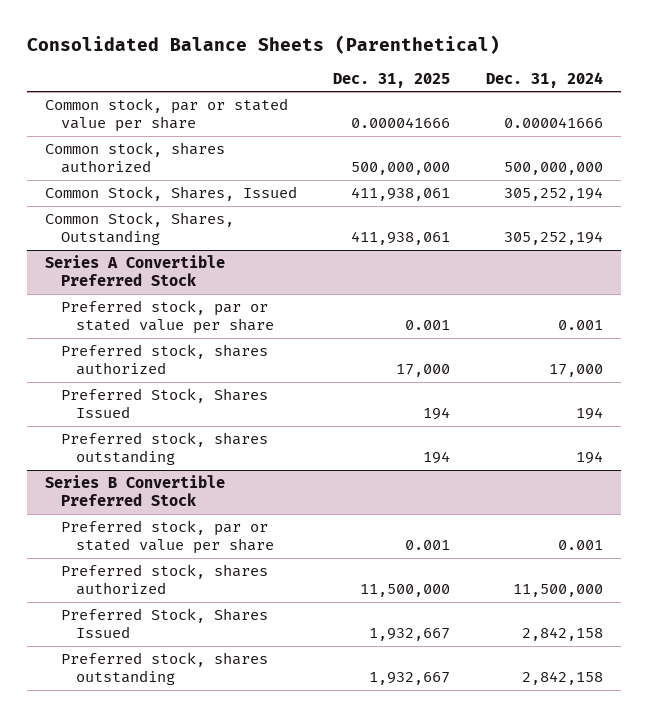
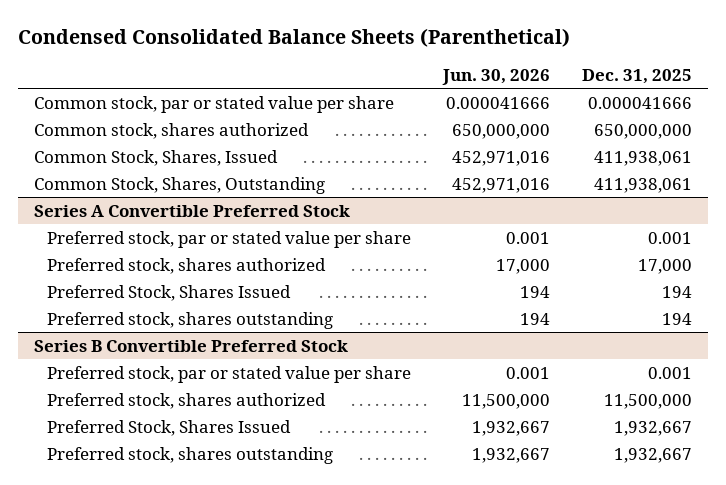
[27,34,501,54] Consolidated Balance Sheets (Parenthetical) -> [17,28,570,48] Condensed Consolidated Balance Sheets (Parenthetical)
[486,71,604,88] Dec. 31, 2024 -> none
none -> [442,68,551,85] Jun. 30, 2026
[351,162,451,176] 500,000,000 -> [594,123,693,139] 650,000,000

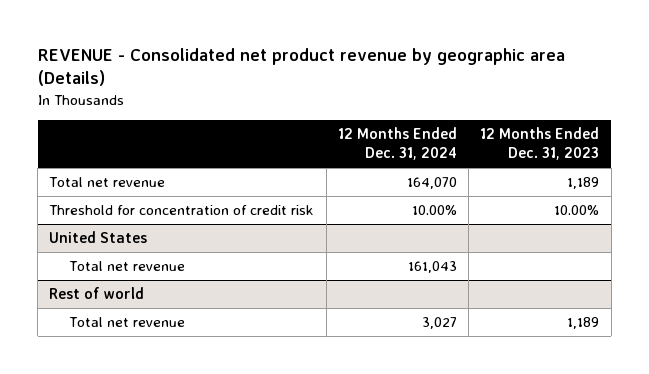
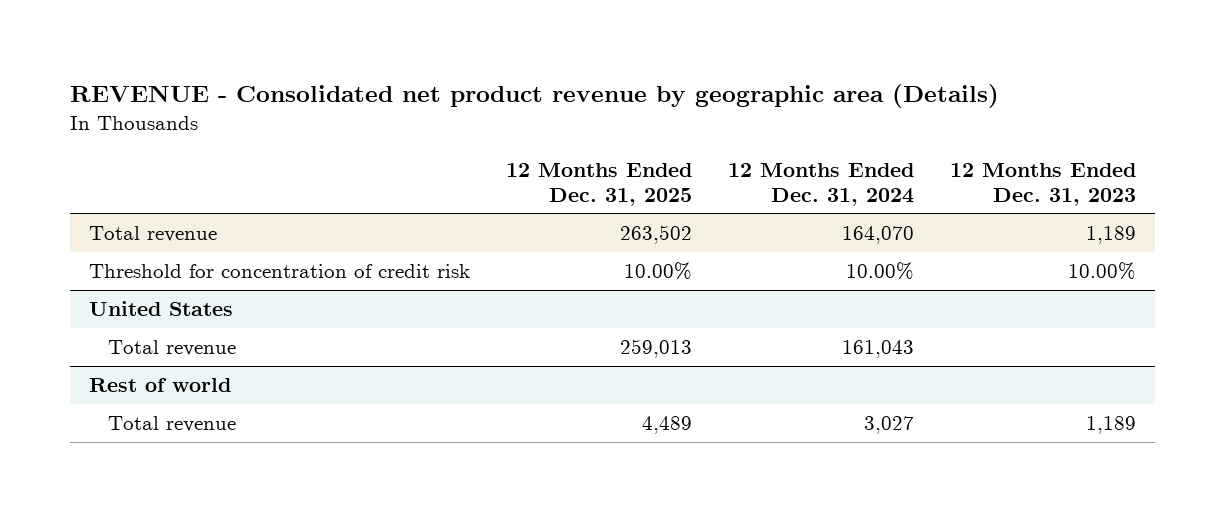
none -> [505,162,692,206] 12 Months Ended Dec. 31, 2025
[49,177,166,188] Total net revenue -> [88,226,217,243] Total revenue
[68,261,185,272] Total net revenue -> [107,340,236,357] Total revenue
[68,317,185,328] Total net revenue -> [107,416,236,433] Total revenue

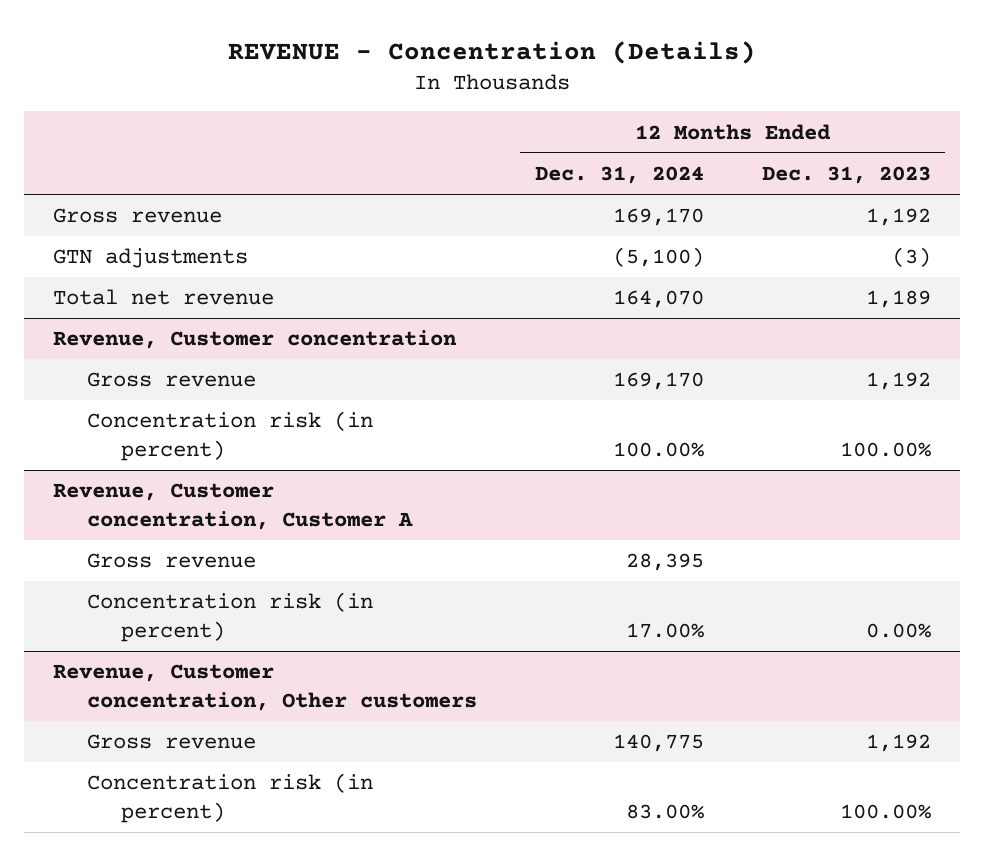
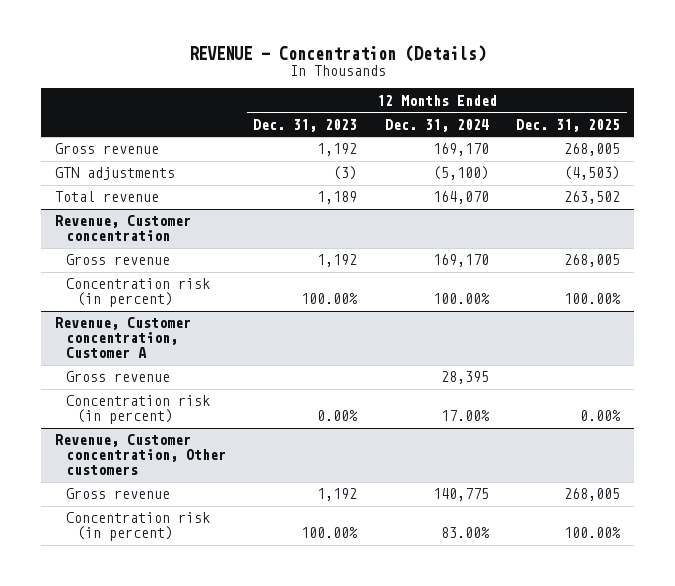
none -> [516,118,621,132] Dec. 31, 2025
[52,289,274,306] Total net revenue -> [54,191,159,203] Total revenue

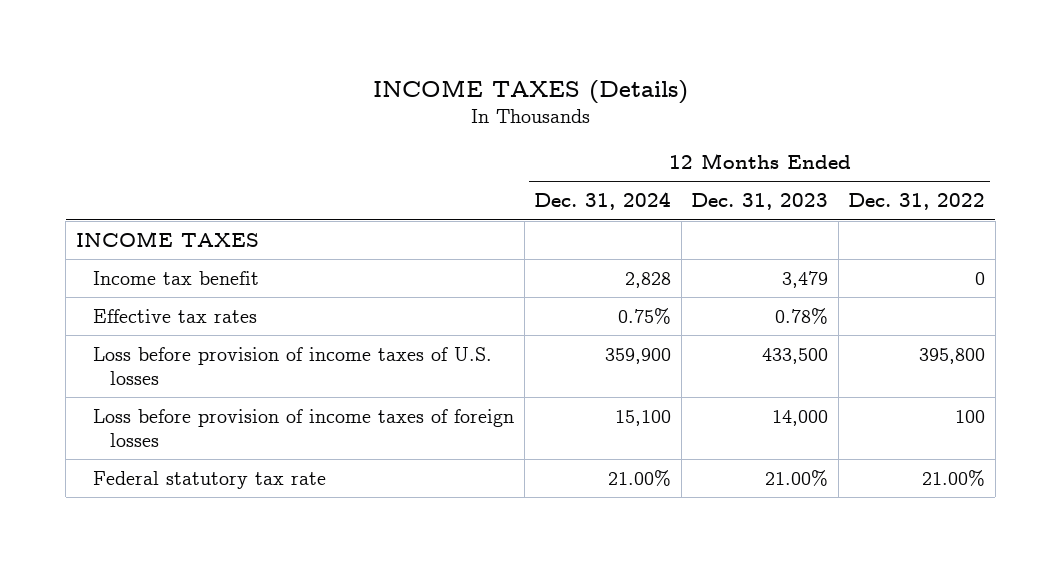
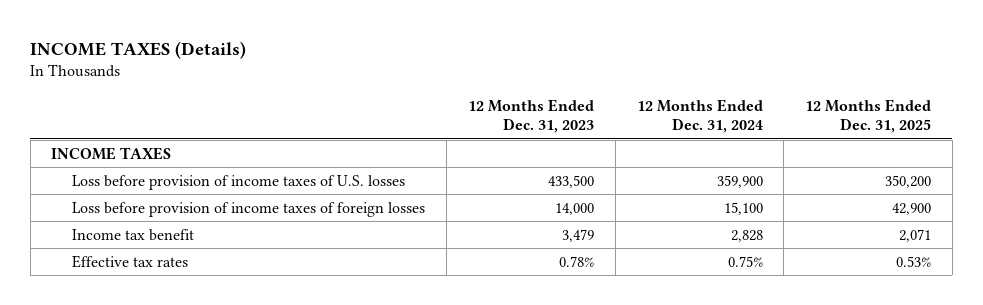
[848,193,986,211] Dec. 31, 2022 -> none
none -> [805,98,932,134] 12 Months Ended Dec. 31, 2025
[93,470,327,489] Federal statutory tax rate -> none
[93,270,260,285] Income tax benefit -> [72,228,195,241] Income tax benefit
[93,308,258,323] Effective tax rates -> [72,254,189,268] Effective tax rates

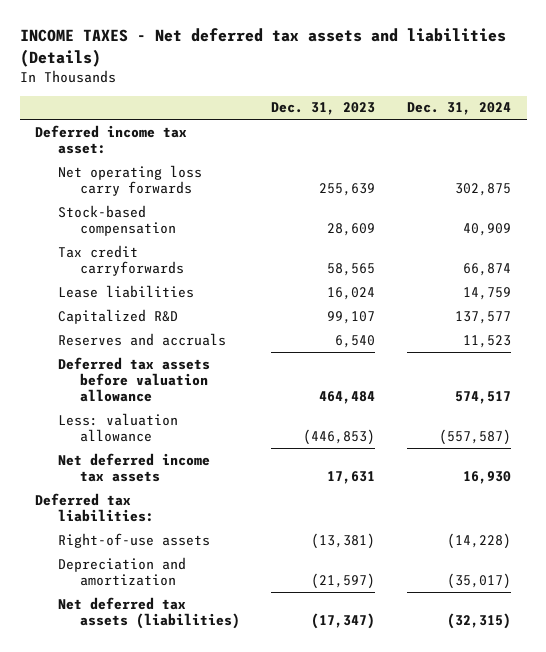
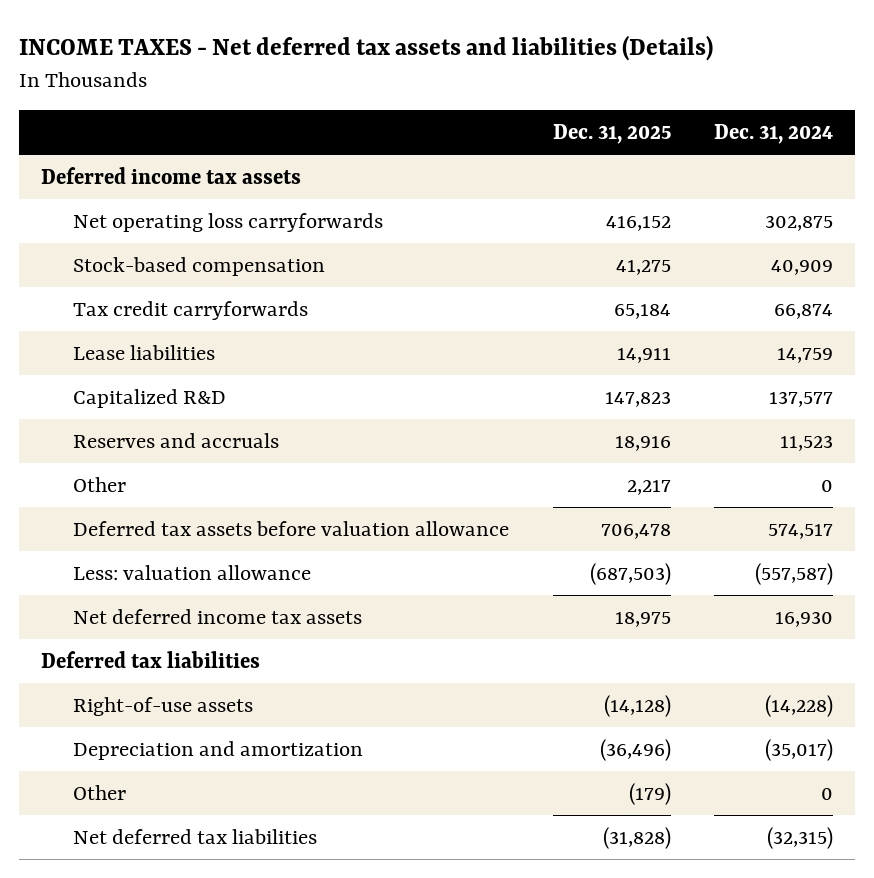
[271,102,376,116] Dec. 31, 2023 -> none
none -> [552,124,671,145] Dec. 31, 2025
[35,124,188,154] Deferred income tax asset: -> [40,166,301,184] Deferred income tax assets
[57,164,202,196] Net operating loss carry forwards -> [73,212,384,232] Net operating loss carryforwards
none -> [73,476,127,492] Other
[35,492,154,522] Deferred tax liabilities: -> [40,650,260,668] Deferred tax liabilities
none -> [73,784,127,800] Other
[57,596,240,629] Net deferred tax assets (liabilities) -> [73,828,318,844] Net deferred tax liabilities

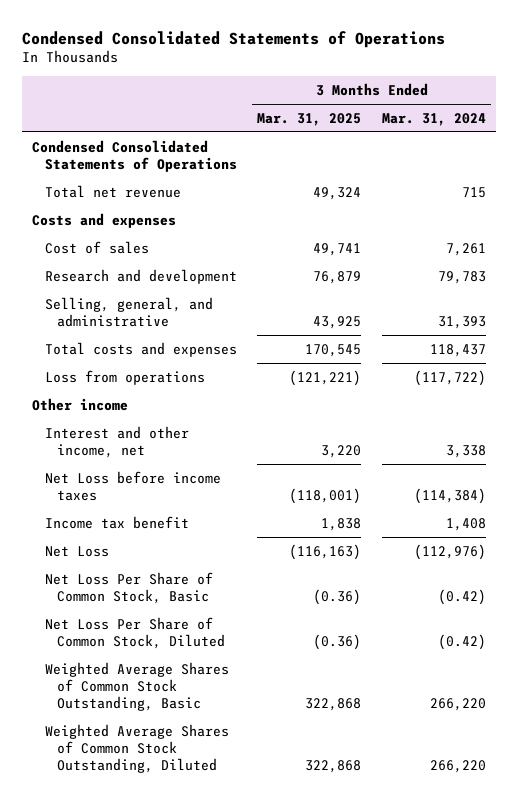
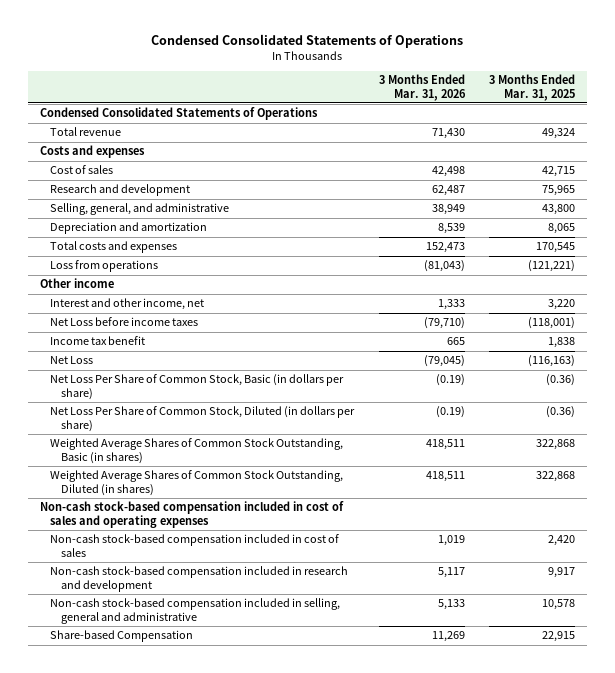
[381,112,486,126] Mar. 31, 2024 -> none
none -> [378,73,466,101] 3 Months Ended Mar. 31, 2026
[44,184,181,198] Total net revenue -> [50,127,122,137] Total revenue
[313,242,362,256] 49,741 -> [542,166,576,178] 42,715
[313,270,362,284] 76,879 -> [542,185,576,197] 75,965
[313,315,362,329] 43,925 -> [542,204,576,216] 43,800
none -> [50,222,208,235] Depreciation and amortization
[44,571,213,604] Net Loss Per Share of Common Stock, Basic -> [50,374,345,401] Net Loss Per Share of Common Stock, Basic (in dollars per share)
[44,616,225,649] Net Loss Per Share of Common Stock, Diluted -> [50,406,356,433] Net Loss Per Share of Common Stock, Diluted (in dollars per share)
[44,661,229,711] Weighted Average Shares of Common Stock Outstanding, Basic -> [50,438,344,465] Weighted Average Shares of Common Stock Outstanding, Basic (in shares)
[44,723,229,773] Weighted Average Shares of Common Stock Outstanding, Diluted -> [50,470,344,497] Weighted Average Shares of Common Stock Outstanding, Diluted (in shares)
none -> [39,501,344,529] Non-cash stock-based compensation included in cost of sales and operating expenses
none -> [50,534,340,558] Non-cash stock-based compensation included in cost of sales
none -> [50,566,349,593] Non-cash stock-based compensation included in research and development
none -> [50,598,341,625] Non-cash stock-based compensation included in selling, general and administrative
none -> [50,630,194,643] Share-based Compensation

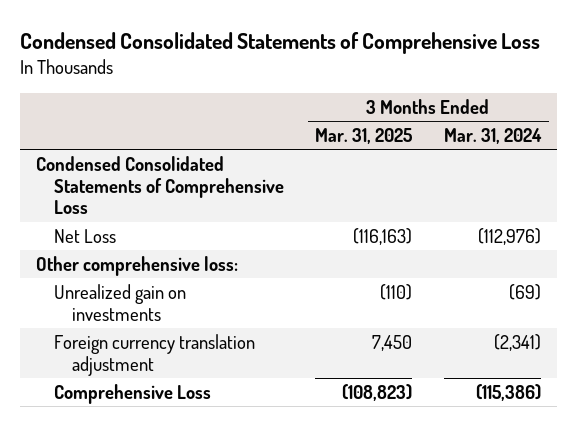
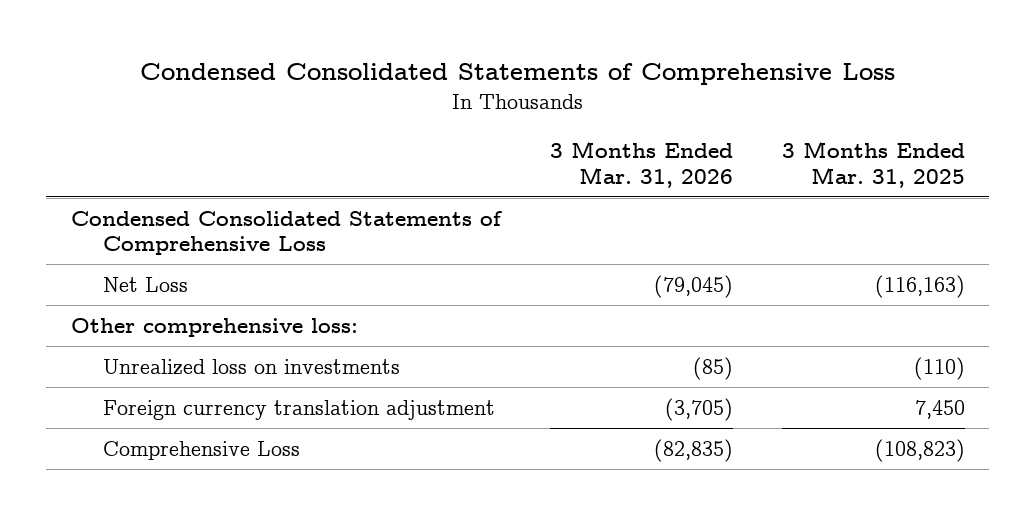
[443,127,542,144] Mar. 31, 2024 -> none
none -> [549,141,733,188] 3 Months Ended Mar. 31, 2026
[53,283,186,321] Unrealized gain on investments -> [103,358,401,375] Unrealized loss on investments

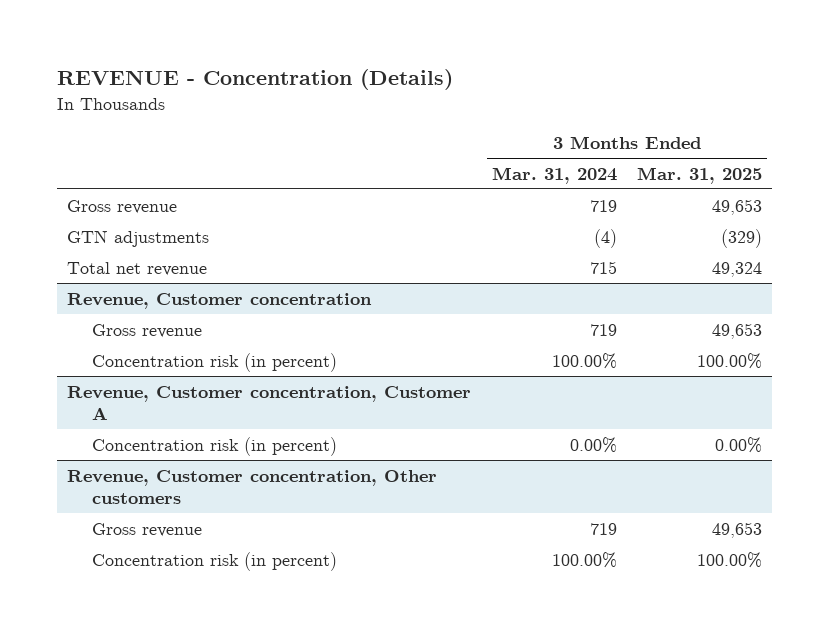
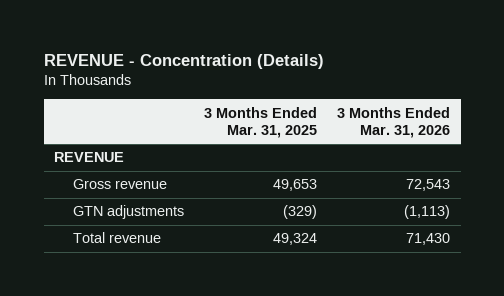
[491,166,617,184] Mar. 31, 2024 -> none
none -> [337,106,451,138] 3 Months Ended Mar. 31, 2026
none -> [53,152,124,163] REVENUE
[67,292,373,309] Revenue, Customer concentration -> none
[91,323,202,338] Gross revenue -> none
[91,352,337,372] Concentration risk (in percent) -> none
[67,385,472,421] Revenue, Customer concentration, Customer A -> none
[91,436,337,456] Concentration risk (in percent) -> none
[67,469,438,505] Revenue, Customer concentration, Other customers -> none
[91,522,202,537] Gross revenue -> none
[91,551,337,571] Concentration risk (in percent) -> none
[67,261,208,276] Total net revenue -> [73,232,162,244] Total revenue

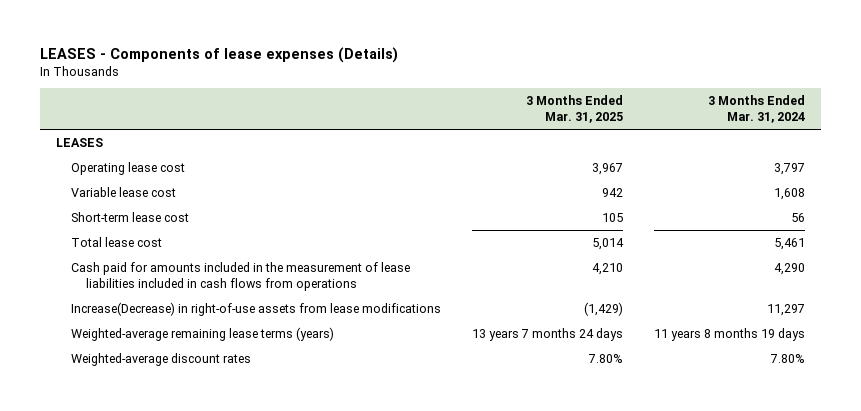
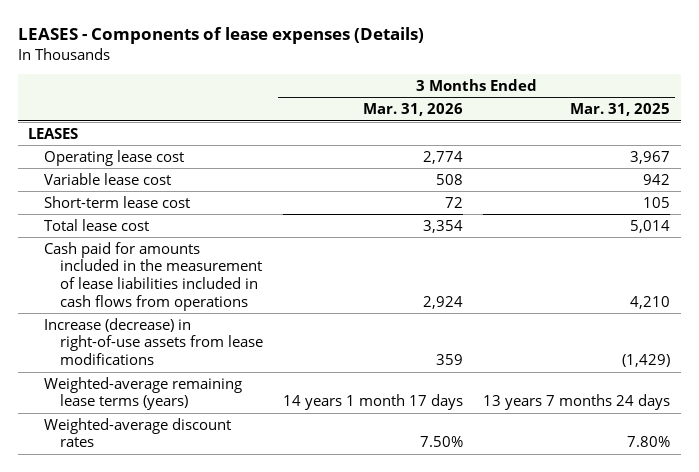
[708,95,806,124] 3 Months Ended Mar. 31, 2024 -> none
none -> [363,103,464,117] Mar. 31, 2026
[70,301,441,316] Increase(Decrease) in right-of-use assets from lease modifications -> [44,317,263,366] Increase (decrease) in right-of-use assets from lease modifications

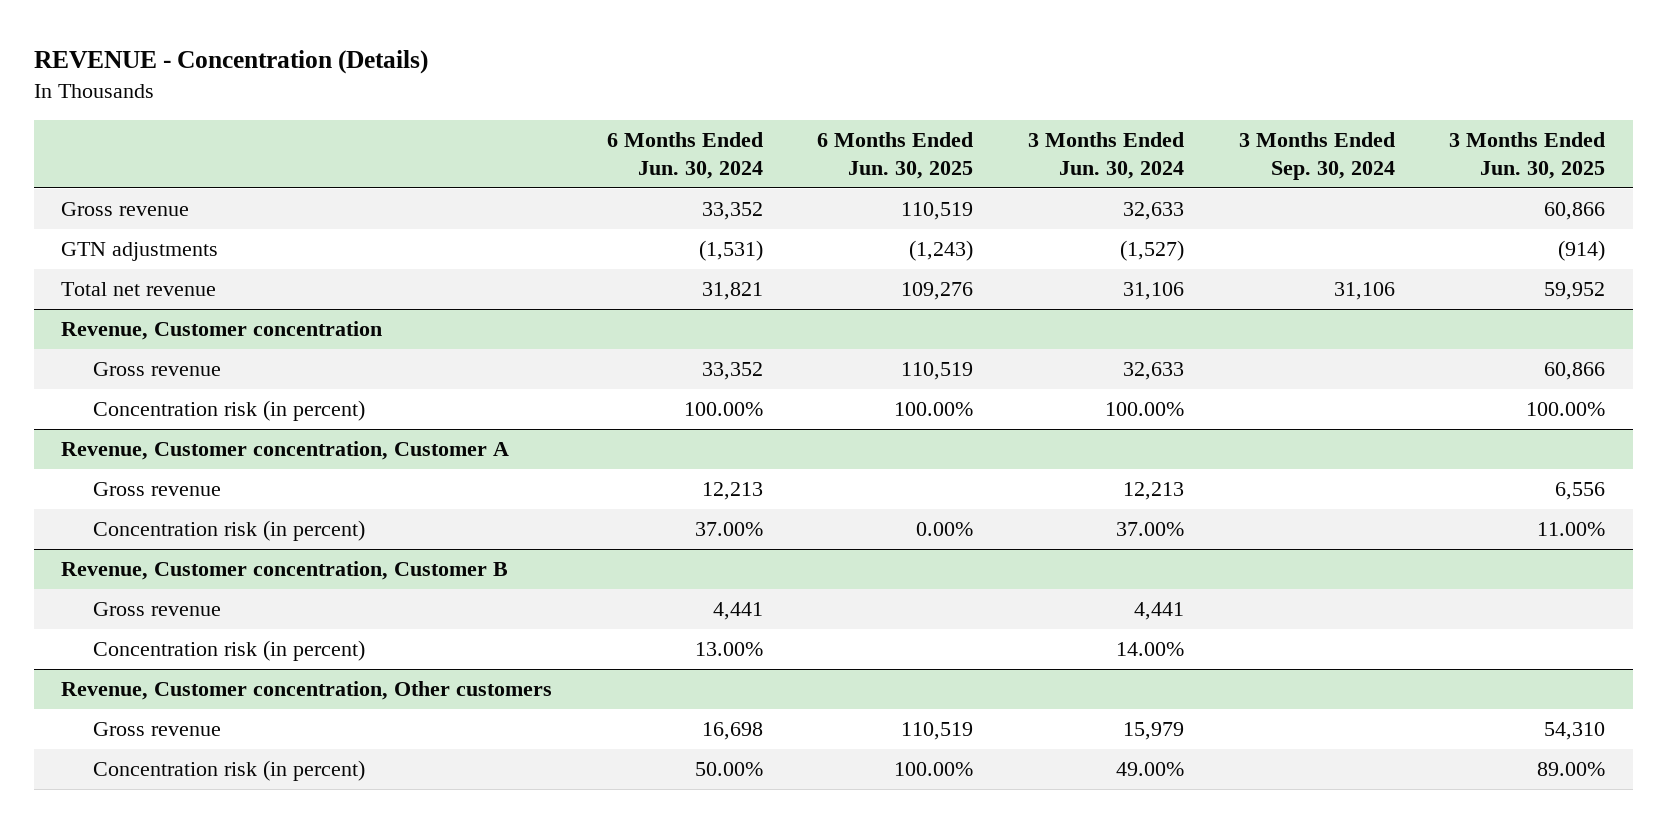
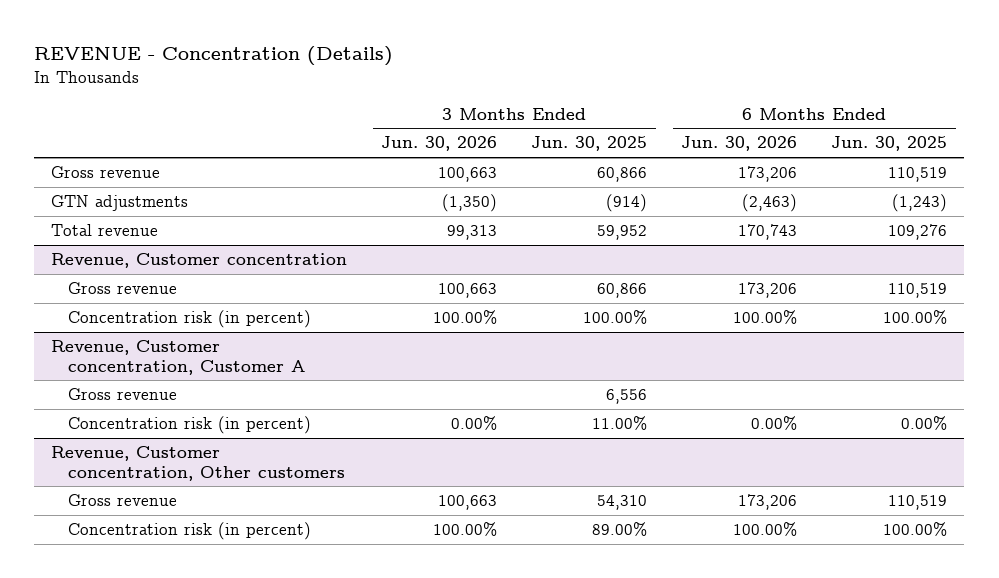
[606,132,763,179] 6 Months Ended Jun. 30, 2024 -> none
[1027,132,1184,179] 3 Months Ended Jun. 30, 2024 -> none
[1238,132,1395,180] 3 Months Ended Sep. 30, 2024 -> none
none -> [381,136,498,152] Jun. 30, 2026
none -> [681,136,798,152] Jun. 30, 2026
[61,281,217,296] Total net revenue -> [51,224,159,237] Total revenue
[61,560,509,580] Revenue, Customer concentration, Customer B -> none
[92,601,221,616] Gross revenue -> none
[92,639,365,661] Concentration risk (in percent) -> none

